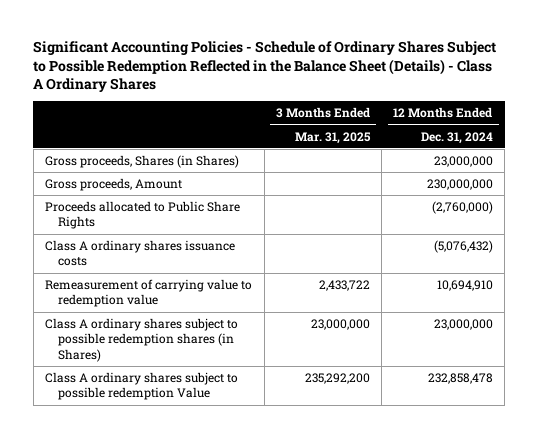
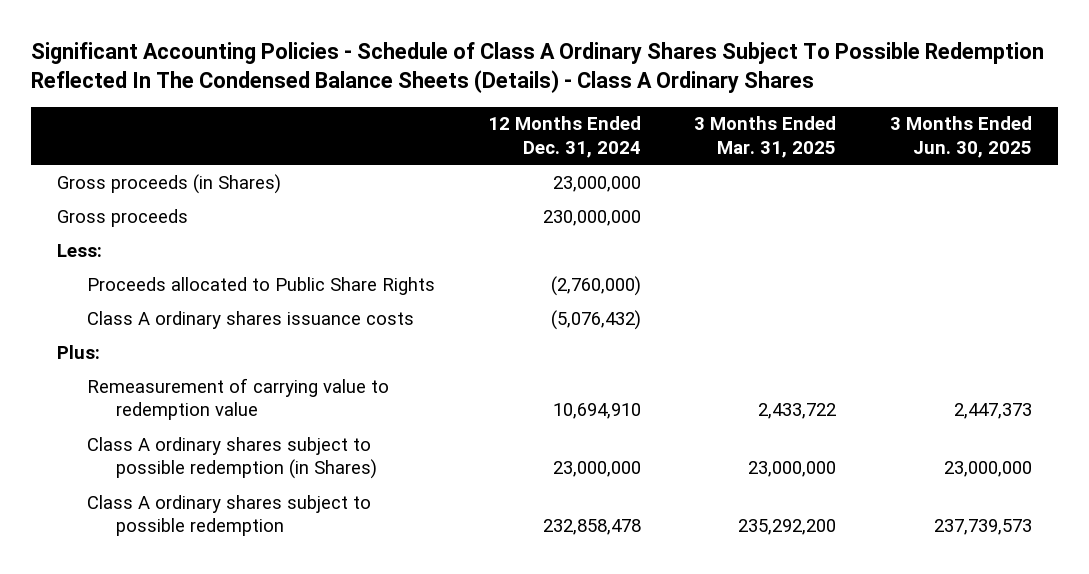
[33,40,497,93] Significant Accounting Policies - Schedule of Ordinary Shares Subject to Possible Redemption Reflected in the Balance Sheet (Details) - Class A Ordinary Shares -> [30,42,1044,94] Significant Accounting Policies - Schedule of Class A Ordinary Shares Subject To Possible Redemption Reflected In The Condensed Balance Sheets (Details) - Class A Ordinary Shares
none -> [889,116,1032,158] 3 Months Ended Jun. 30, 2025
[45,155,240,169] Gross proceeds, Shares (in Shares) -> [57,173,282,194] Gross proceeds (in Shares)
[45,178,183,192] Gross proceeds, Amount -> [57,208,189,227] Gross proceeds
none -> [57,243,103,257] Less:
none -> [57,344,101,359] Plus:
[45,318,239,362] Class A ordinary shares subject to possible redemption shares (in Shares) -> [86,436,378,480] Class A ordinary shares subject to possible redemption (in Shares)
[45,372,239,401] Class A ordinary shares subject to possible redemption Value -> [86,494,371,537] Class A ordinary shares subject to possible redemption

